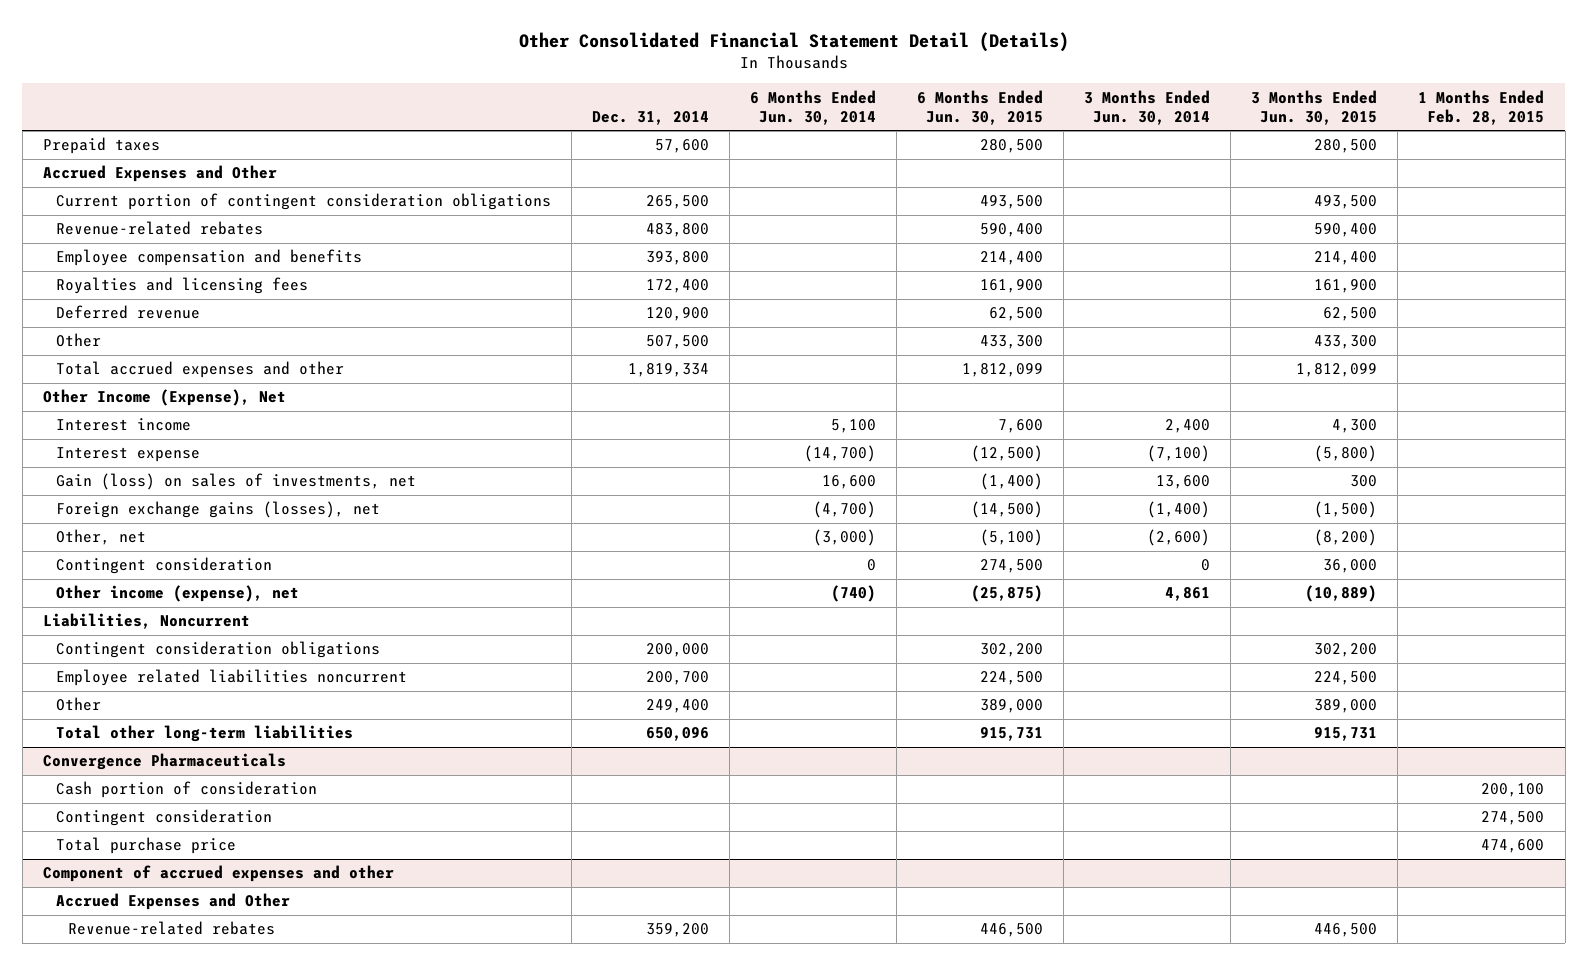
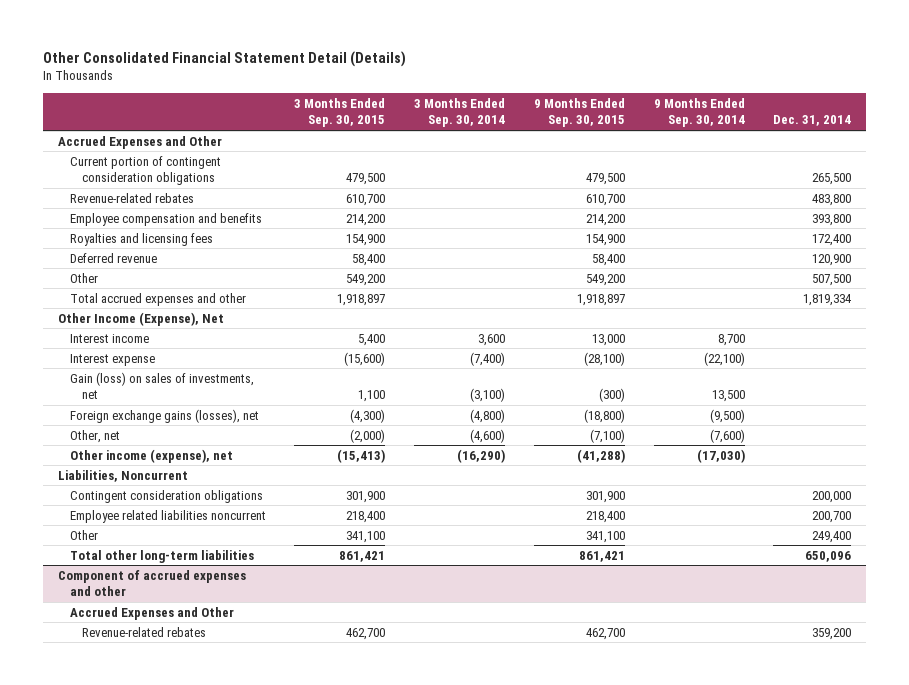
[749,89,876,125] 6 Months Ended Jun. 30, 2014 -> none
[916,89,1043,125] 6 Months Ended Jun. 30, 2015 -> none
[1084,89,1211,125] 3 Months Ended Jun. 30, 2014 -> none
[1251,89,1378,125] 3 Months Ended Jun. 30, 2015 -> none
[1418,89,1545,125] 1 Months Ended Feb. 28, 2015 -> none
none -> [294,97,386,128] 3 Months Ended Sep. 30, 2015
none -> [414,97,506,128] 3 Months Ended Sep. 30, 2014
none -> [533,97,625,128] 9 Months Ended Sep. 30, 2015
none -> [653,97,745,128] 9 Months Ended Sep. 30, 2014
[42,137,160,155] Prepaid taxes -> none
[55,557,272,575] Contingent consideration -> none
[42,753,286,771] Convergence Pharmaceuticals -> none
[55,781,317,799] Cash portion of consideration -> none
[55,809,272,827] Contingent consideration -> none
[55,837,236,855] Total purchase price -> none

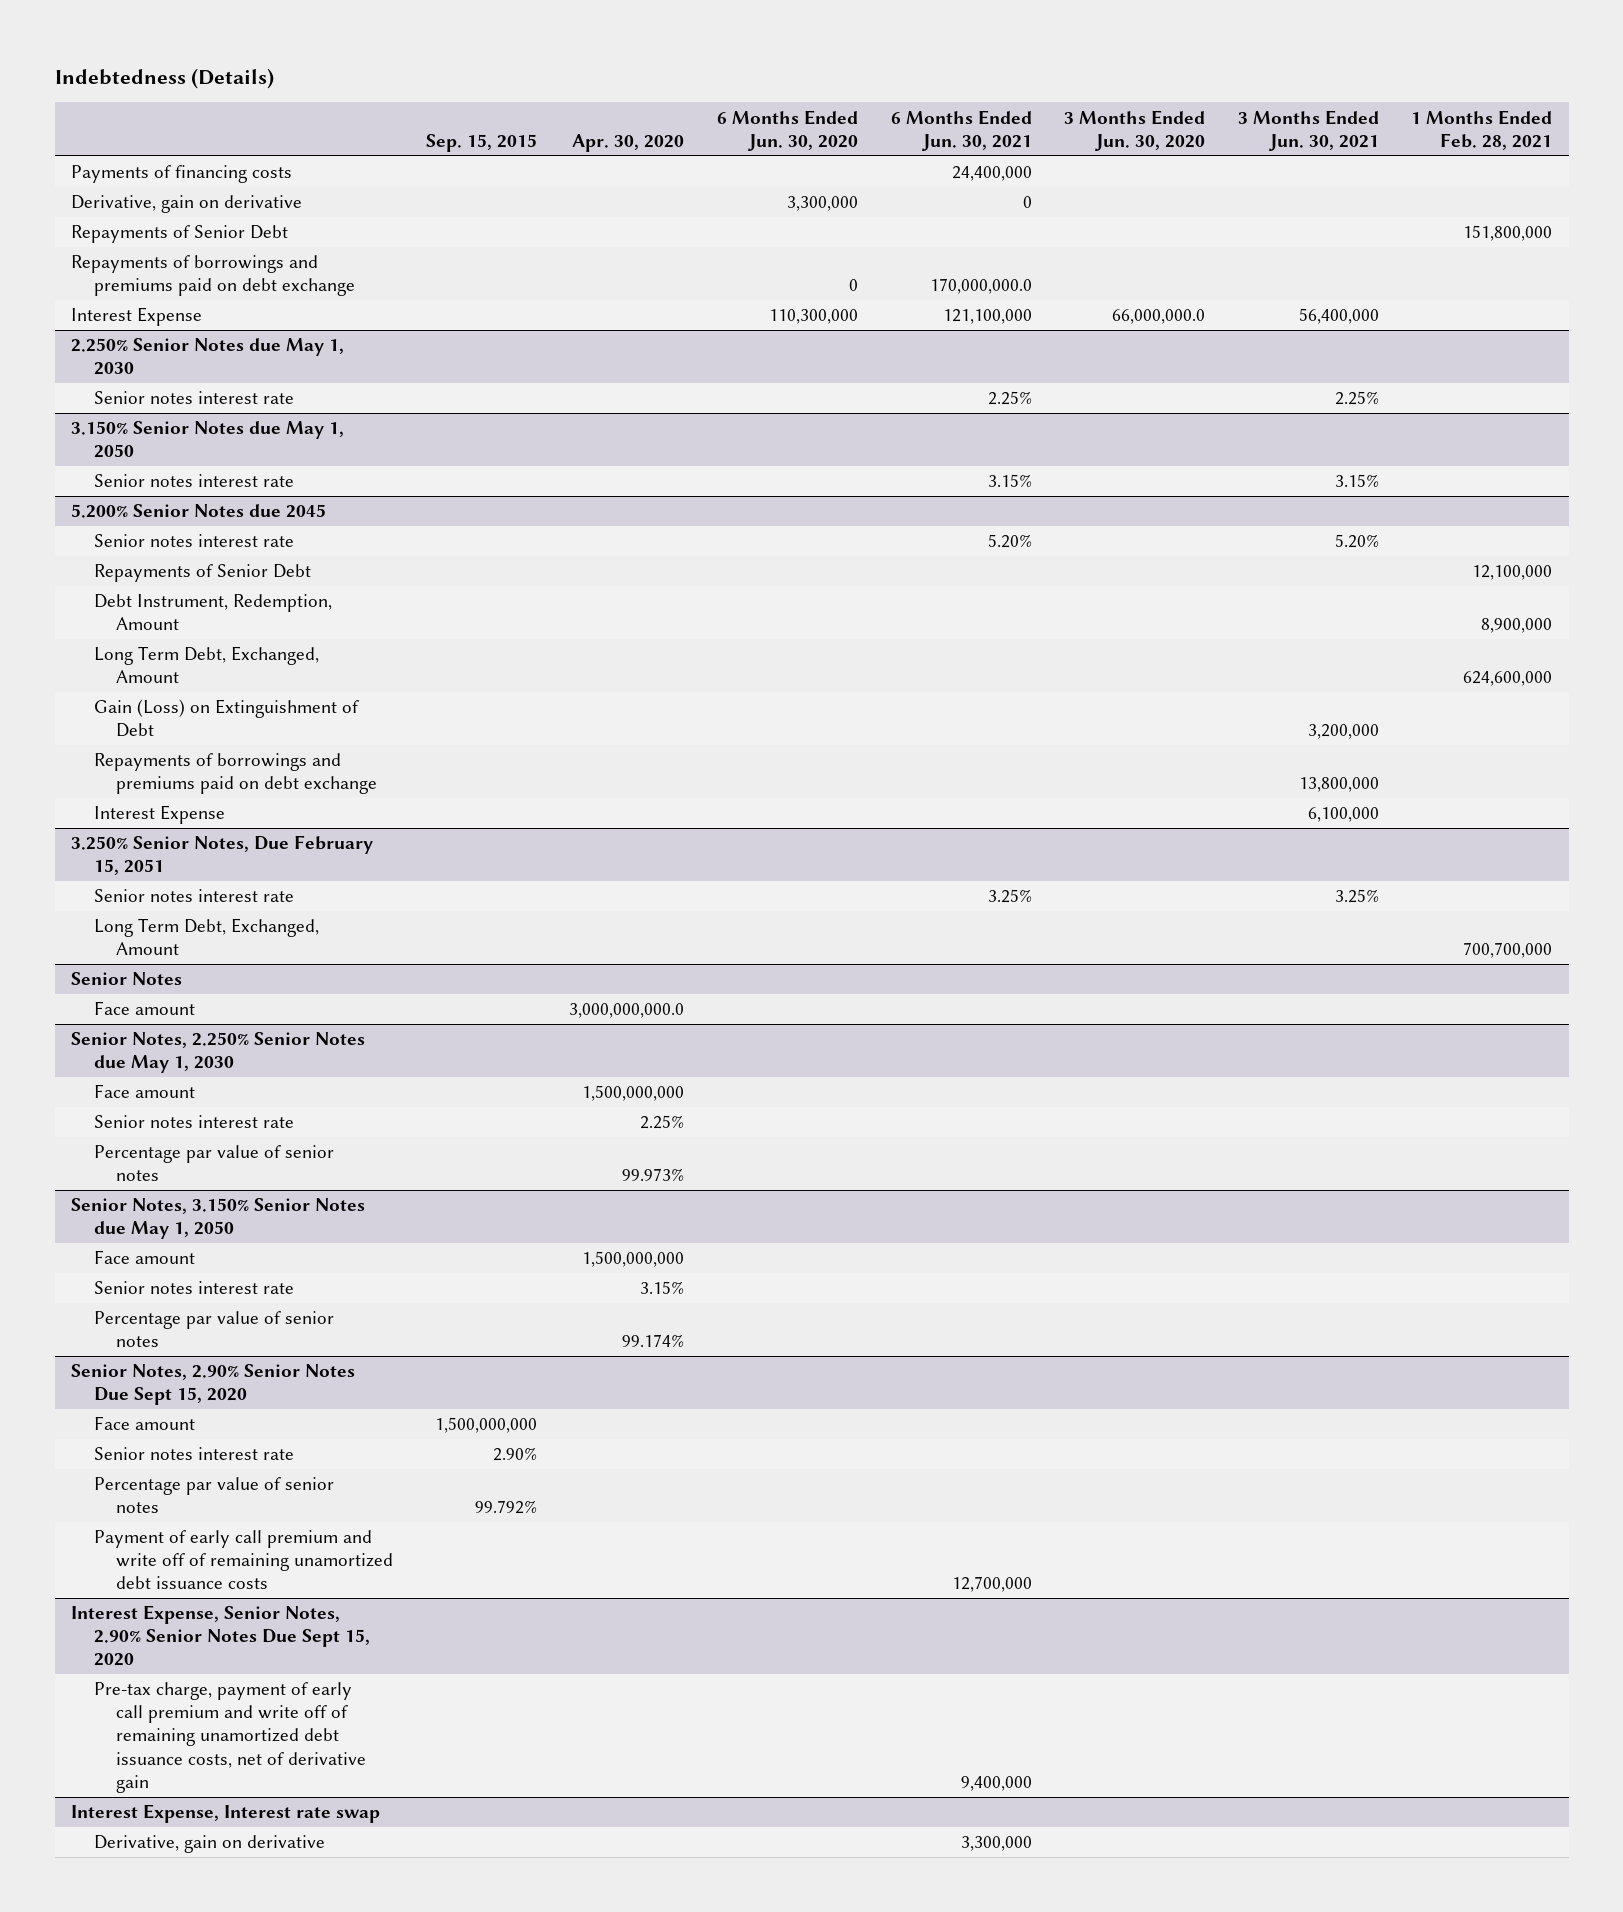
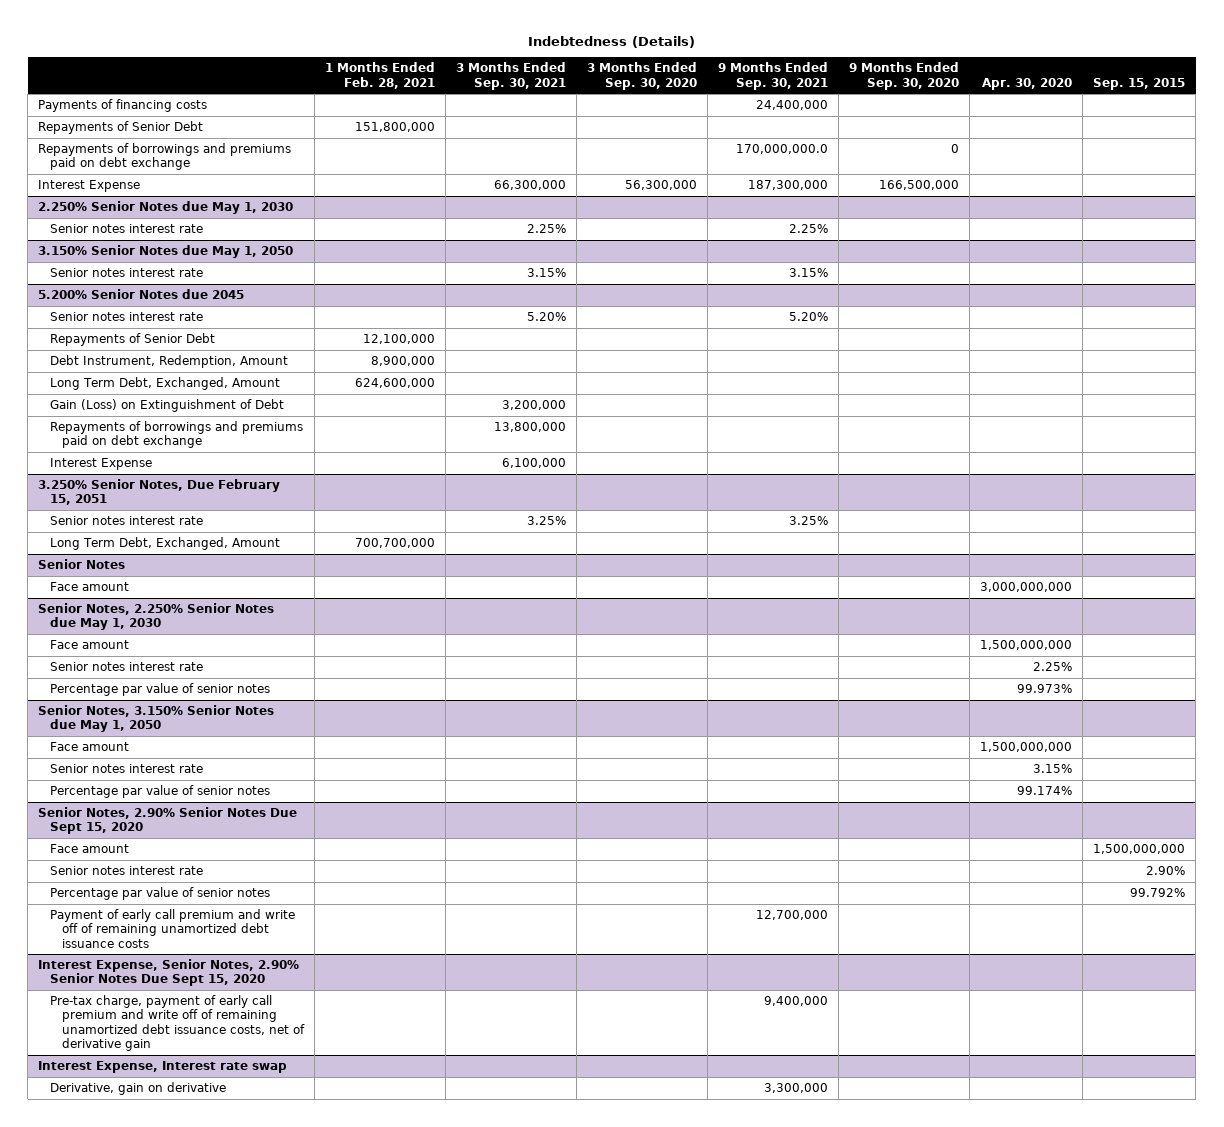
[716,109,858,151] 6 Months Ended Jun. 30, 2020 -> none
[890,109,1032,151] 6 Months Ended Jun. 30, 2021 -> none
[1064,109,1206,151] 3 Months Ended Jun. 30, 2020 -> none
[1237,109,1379,151] 3 Months Ended Jun. 30, 2021 -> none
none -> [455,62,566,90] 3 Months Ended Sep. 30, 2021
none -> [587,62,698,90] 3 Months Ended Sep. 30, 2020
none -> [718,62,829,90] 9 Months Ended Sep. 30, 2021
none -> [849,62,960,90] 9 Months Ended Sep. 30, 2020
[70,195,302,214] Derivative, gain on derivative -> none
[569,1003,685,1019] 3,000,000,000.0 -> [980,581,1073,592] 3,000,000,000

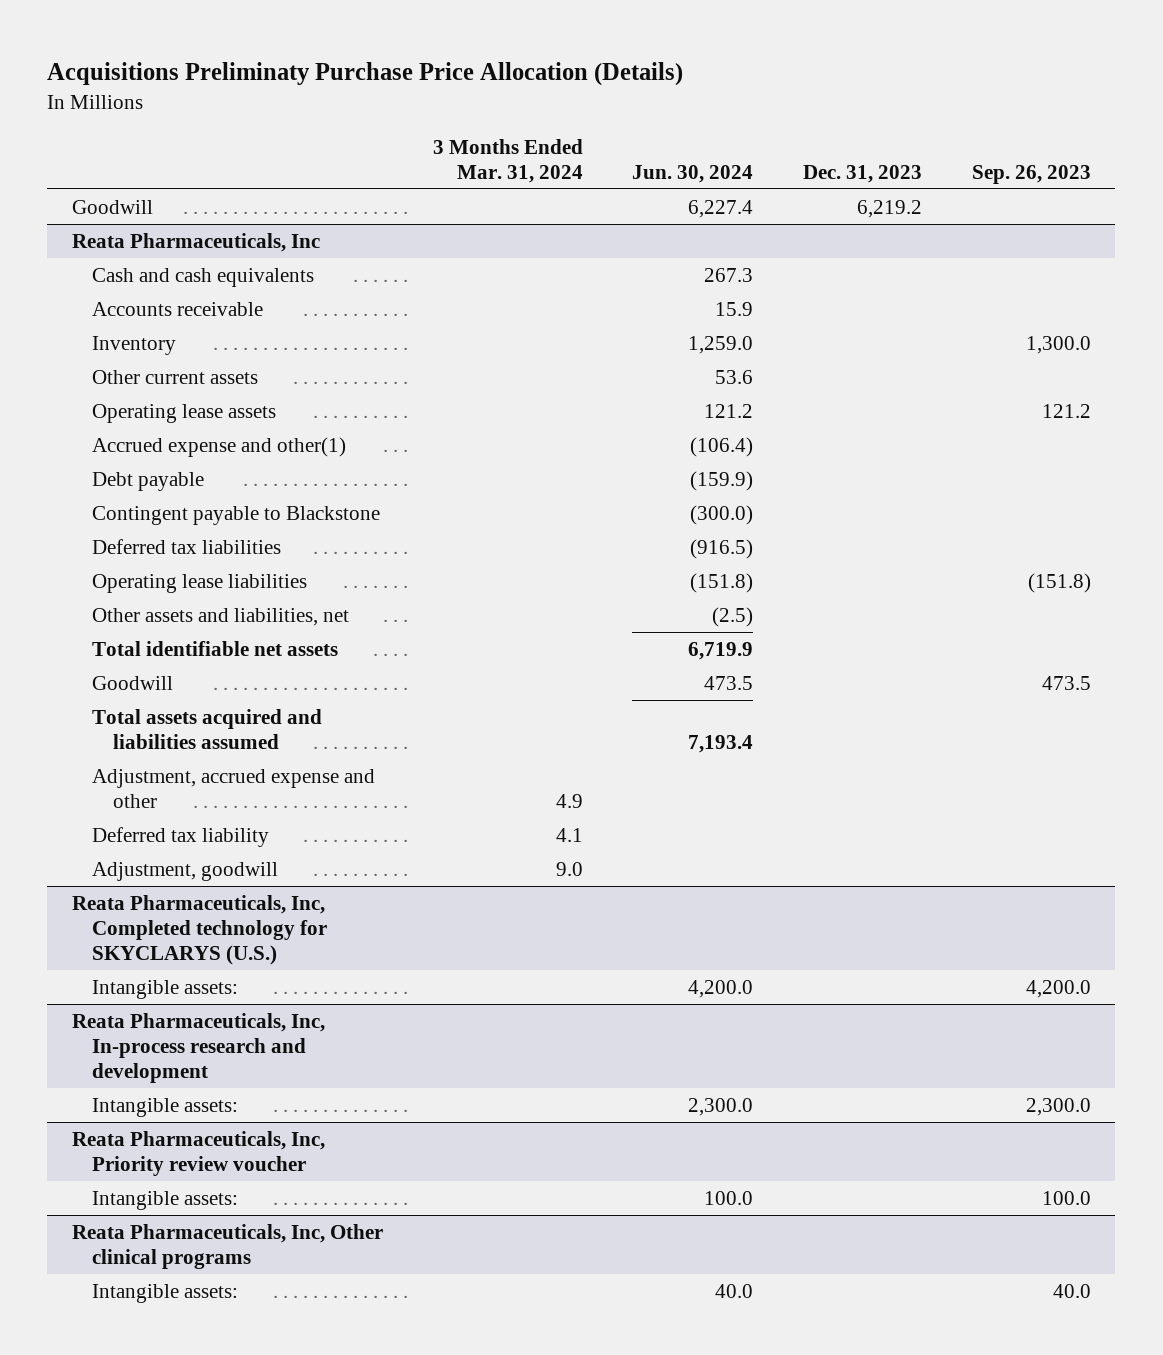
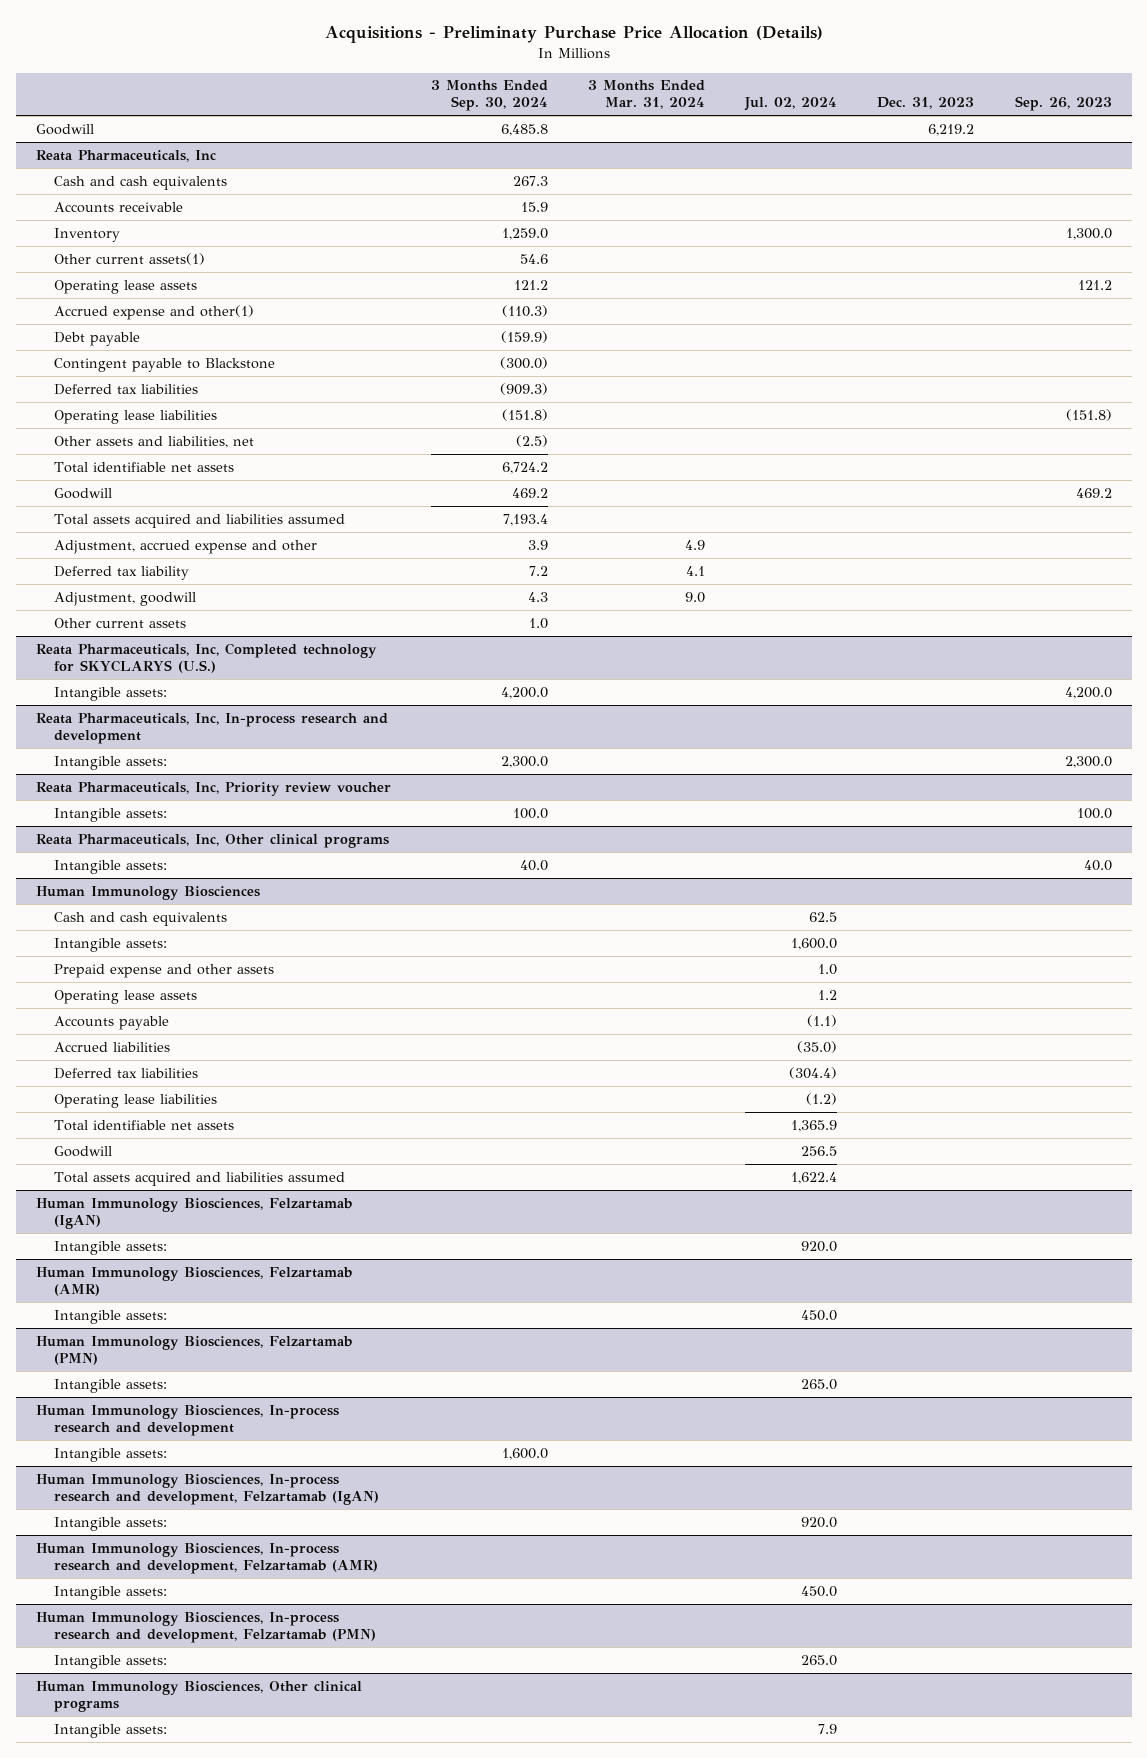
[47,62,684,87] Acquisitions Preliminaty Purchase Price Allocation (Details) -> [324,26,823,44] Acquisitions - Preliminaty Purchase Price Allocation (Details)
[632,164,754,183] Jun. 30, 2024 -> none
none -> [430,80,548,112] 3 Months Ended Sep. 30, 2024
none -> [744,97,838,112] Jul. 02, 2024
none -> [53,252,205,265] Other current assets(1)
[1041,675,1091,690] 473.5 -> [1075,487,1112,498] 469.2
[92,369,259,384] Other current assets -> [53,617,186,628] Other current assets
none -> [35,885,260,900] Human Immunology Biosciences
none -> [53,911,227,926] Cash and cash equivalents
none -> [53,937,167,952] Intangible assets:
none -> [53,963,274,978] Prepaid expense and other assets
none -> [53,989,197,1004] Operating lease assets
none -> [53,1015,169,1030] Accounts payable
none -> [53,1041,170,1052] Accrued liabilities
none -> [53,1067,198,1079] Deferred tax liabilities
none -> [53,1093,217,1108] Operating lease liabilities
none -> [53,1119,234,1131] Total identifiable net assets
none -> [53,1145,112,1157] Goodwill
none -> [53,1171,345,1186] Total assets acquired and liabilities assumed
none -> [35,1197,352,1229] Human Immunology Biosciences, Felzartamab (IgAN)
none -> [53,1240,167,1255] Intangible assets:
none -> [35,1266,352,1296] Human Immunology Biosciences, Felzartamab (AMR)
none -> [53,1309,167,1324] Intangible assets:
none -> [35,1335,352,1365] Human Immunology Biosciences, Felzartamab (PMN)
none -> [53,1378,167,1393] Intangible assets:
none -> [35,1404,339,1436] Human Immunology Biosciences, In-process research and development
none -> [53,1447,167,1462] Intangible assets:
none -> [35,1473,379,1505] Human Immunology Biosciences, In-process research and development, Felzartamab (IgAN)
none -> [53,1516,167,1531] Intangible assets:
none -> [35,1542,378,1574] Human Immunology Biosciences, In-process research and development, Felzartamab (AMR)
none -> [53,1585,167,1600] Intangible assets:
none -> [35,1611,376,1643] Human Immunology Biosciences, In-process research and development, Felzartamab (PMN)
none -> [53,1654,167,1669] Intangible assets:
none -> [35,1680,362,1712] Human Immunology Biosciences, Other clinical programs
none -> [53,1723,167,1738] Intangible assets:

